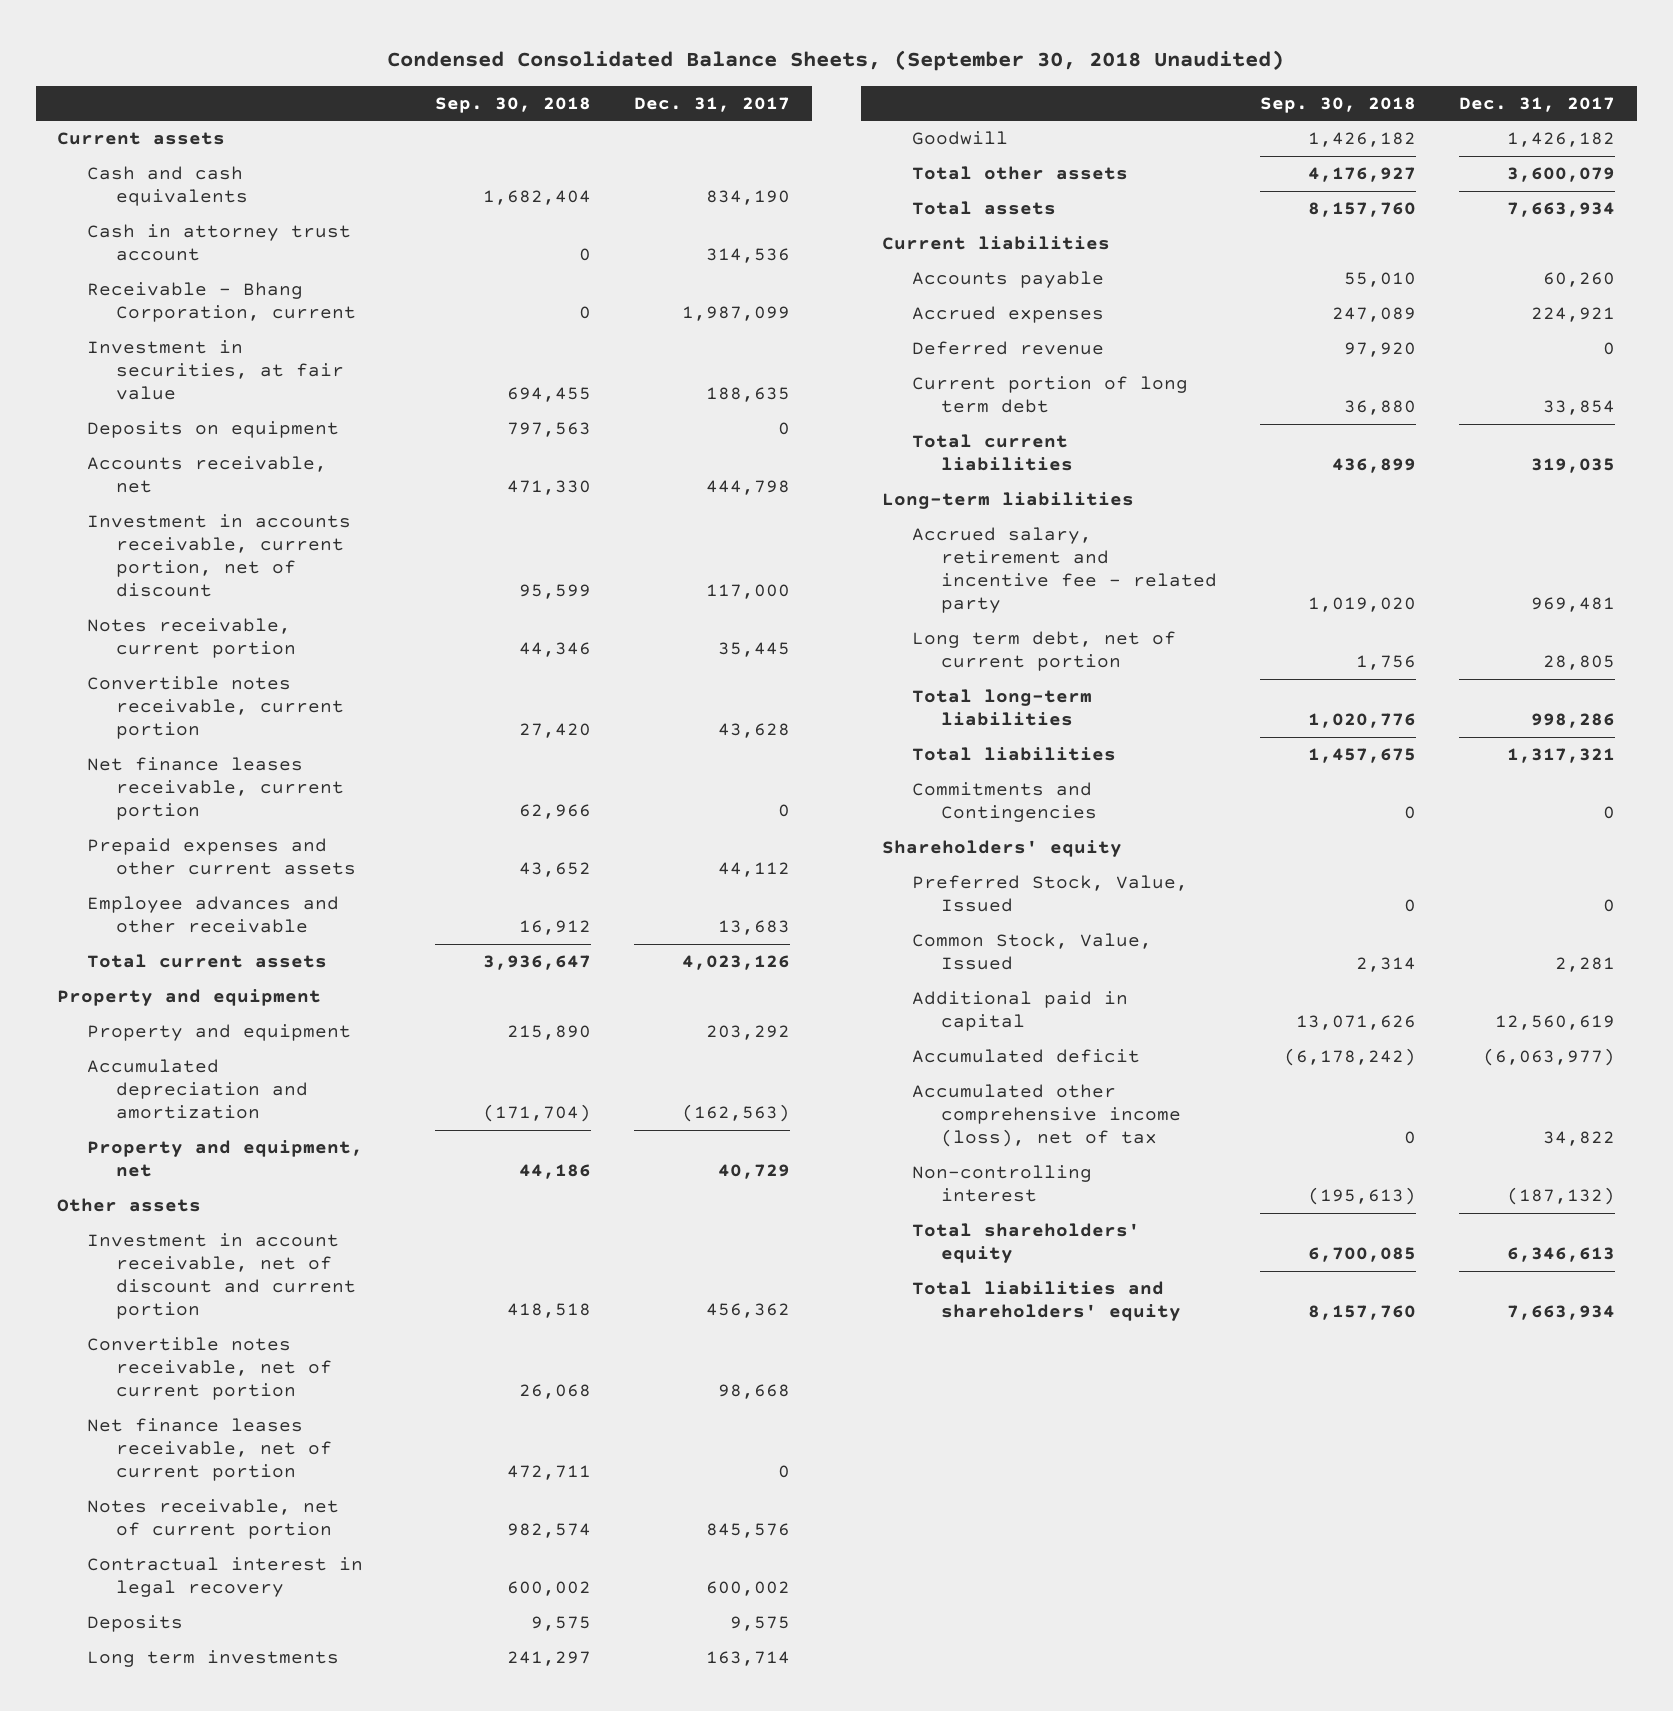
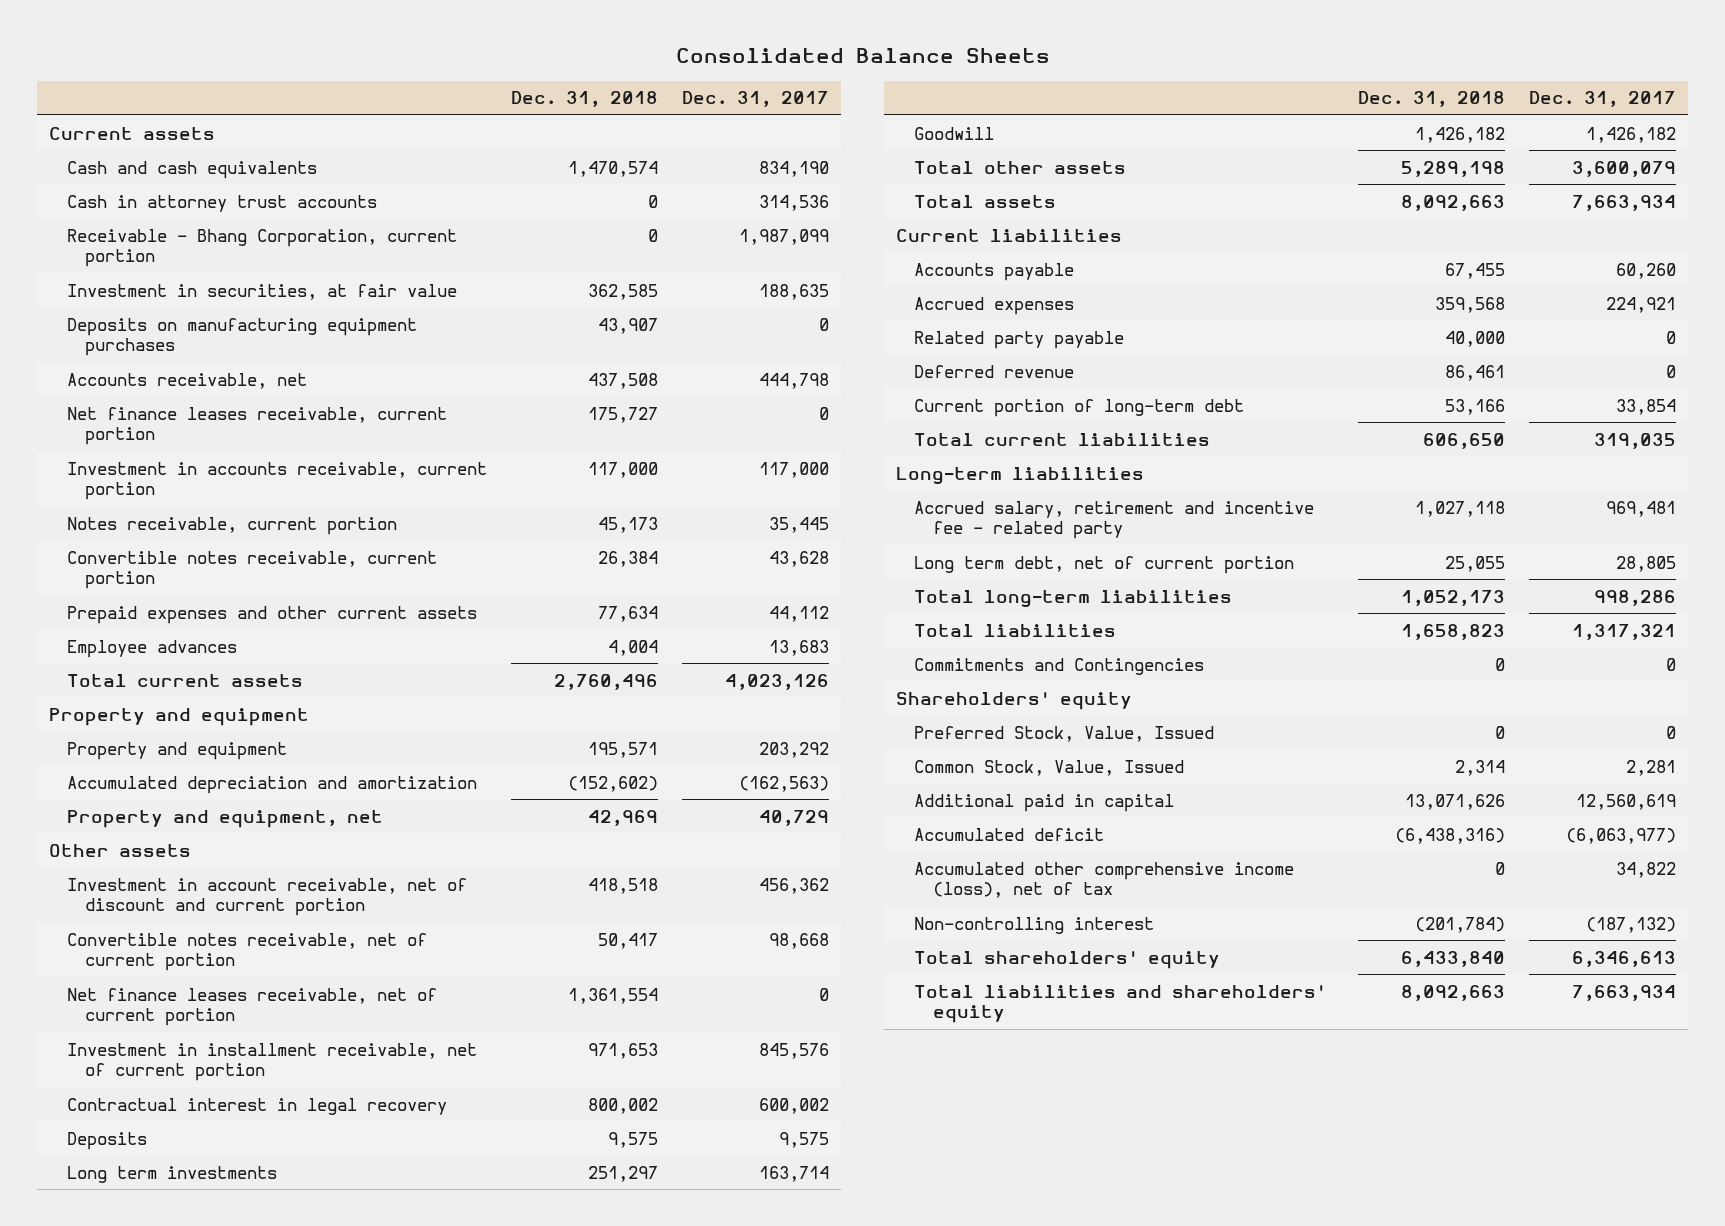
[387,50,1285,72] Condensed Consolidated Balance Sheets, (September 30, 2018 Unaudited) -> [675,48,1050,64] Consolidated Balance Sheets
[435,96,592,113] Sep. 30, 2018 -> none
none -> [511,91,659,108] Dec. 31, 2018
[86,224,351,262] Cash in attorney trust account -> [67,194,378,212] Cash in attorney trust accounts
[86,282,357,323] Receivable - Bhang Corporation, current -> [67,228,458,268] Receivable - Bhang Corporation, current portion
[86,421,339,439] Deposits on equipment -> [67,317,418,357] Deposits on manufacturing equipment purchases
[86,757,345,821] Net finance leases receivable, current portion -> [67,406,448,446] Net finance leases receivable, current portion
[86,514,351,598] Investment in accounts receivable, current portion, net of discount -> [67,461,488,501] Investment in accounts receivable, current portion
[86,896,339,934] Employee advances and other receivable -> [67,639,238,658] Employee advances
[86,1499,339,1540] Notes receivable, net of current portion -> [67,1042,478,1082] Investment in installment receivable, net of current portion
none -> [914,330,1125,349] Related party payable
[911,376,1188,414] Current portion of long term debt -> [914,398,1245,417] Current portion of long-term debt

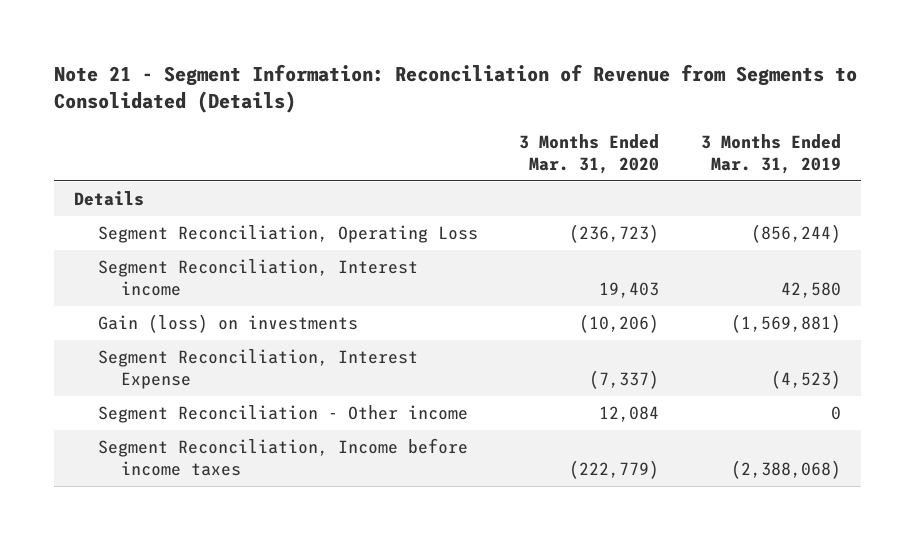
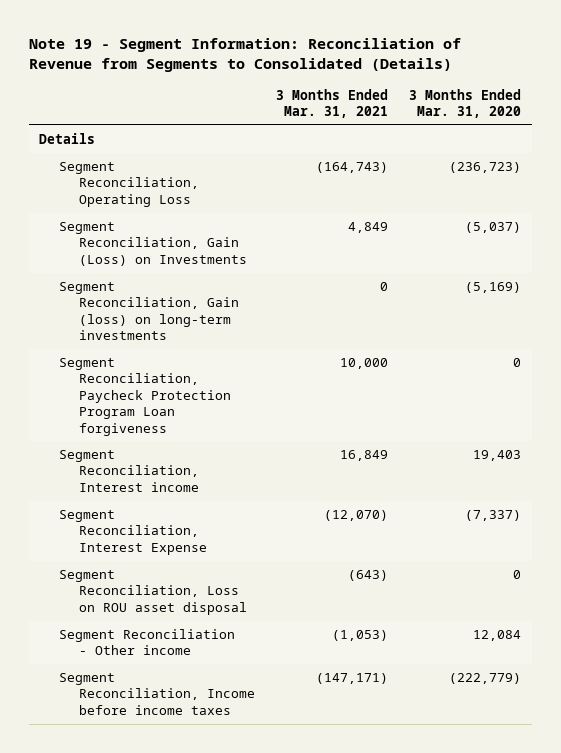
[53,63,857,113] Note 21 - Segment Information: Reconciliation of Revenue from Segments to Consolidated (Details) -> [28,37,461,72] Note 19 - Segment Information: Reconciliation of Revenue from Segments to Consolidated (Details)
[700,134,841,174] 3 Months Ended Mar. 31, 2019 -> none
none -> [276,88,389,119] 3 Months Ended Mar. 31, 2021
none -> [59,221,248,266] Segment Reconciliation, Gain (Loss) on Investments
none -> [59,281,240,341] Segment Reconciliation, Gain (loss) on long-term investments
none -> [59,357,232,436] Segment Reconciliation, Paycheck Protection Program Loan forgiveness
[97,313,358,333] Gain (loss) on investments -> none
none -> [59,569,248,615] Segment Reconciliation, Loss on ROU asset disposal

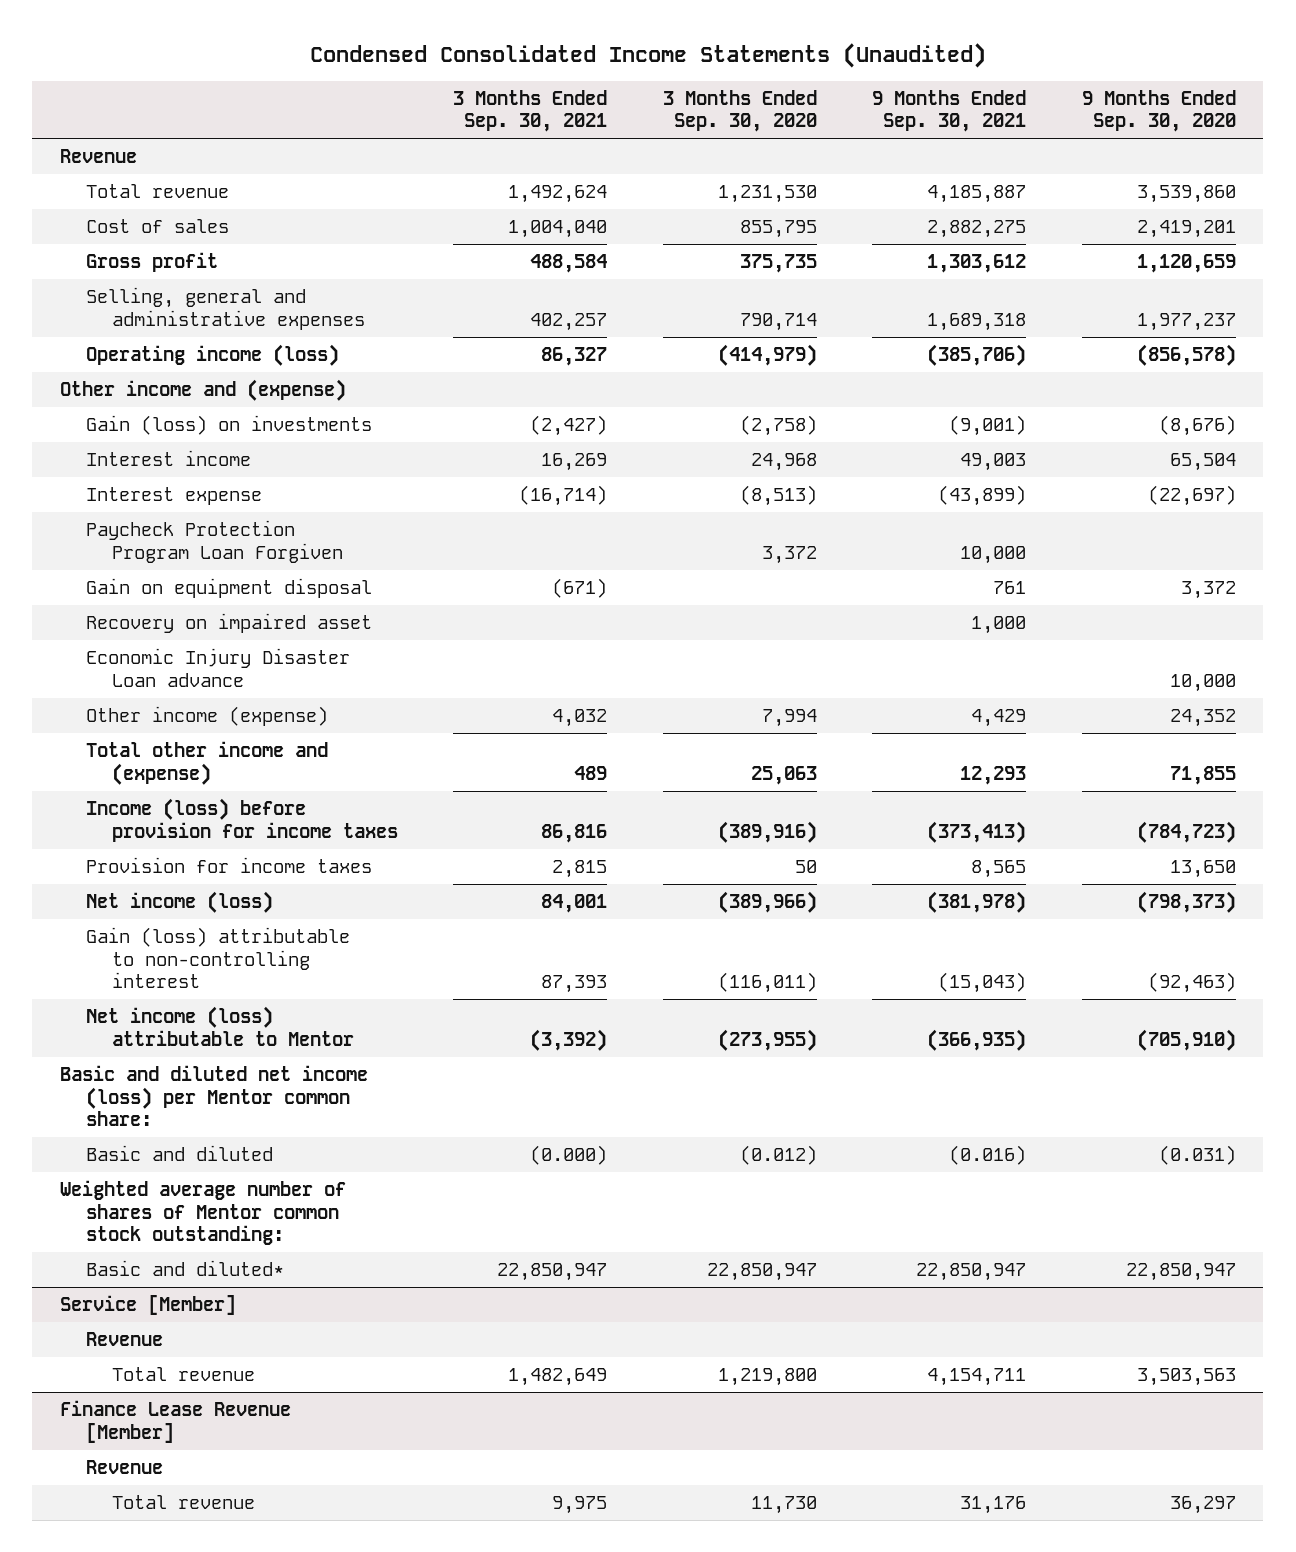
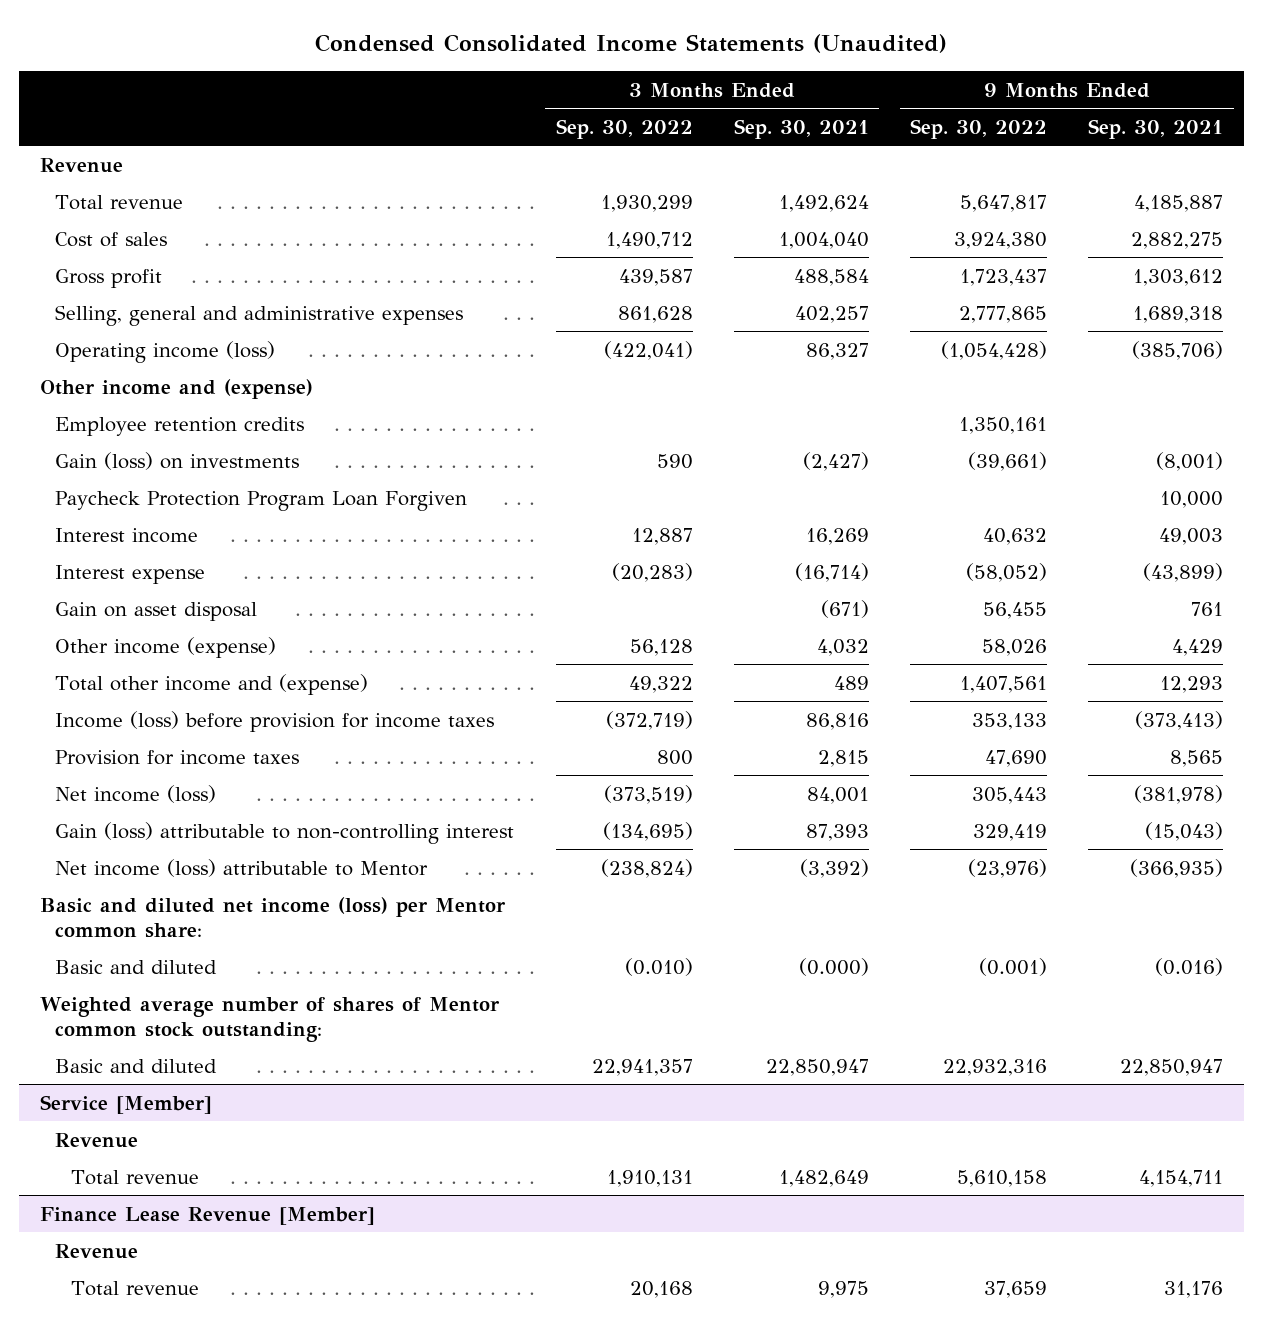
[662,89,817,133] 3 Months Ended Sep. 30, 2020 -> none
[1081,89,1236,133] 9 Months Ended Sep. 30, 2020 -> none
none -> [555,118,693,139] Sep. 30, 2022
none -> [910,118,1048,139] Sep. 30, 2022
none -> [55,416,305,436] Employee retention credits
[949,415,1027,437] (9,001) -> [1156,451,1224,471] (8,001)
[85,520,343,563] Paycheck Protection Program Loan Forgiven -> [55,490,468,511] Paycheck Protection Program Loan Forgiven
[85,613,372,634] Recovery on impaired asset -> none
[85,648,350,687] Economic Injury Disaster Loan advance -> none
[85,578,372,599] Gain on equipment disposal -> [55,601,258,621] Gain on asset disposal
[85,1260,284,1277] Basic and diluted* -> [55,1058,218,1073] Basic and diluted

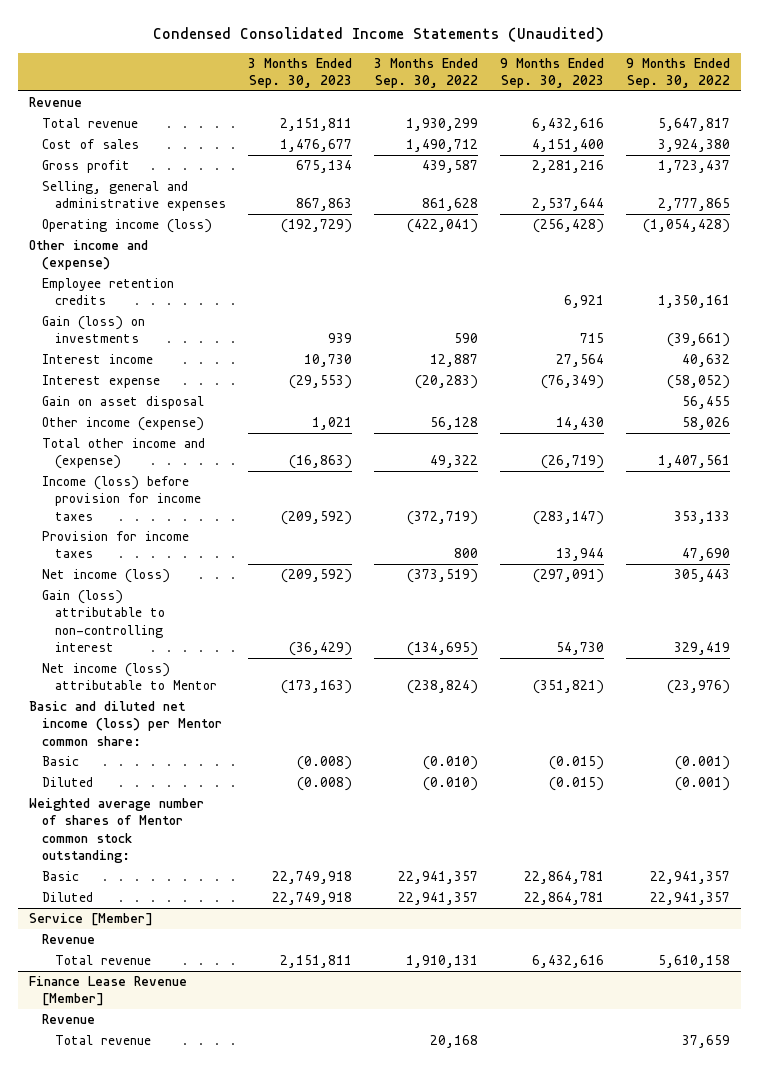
[733,118,869,139] Sep. 30, 2021 -> none
[1088,118,1224,139] Sep. 30, 2021 -> none
none -> [248,57,353,89] 3 Months Ended Sep. 30, 2023
none -> [499,57,604,89] 9 Months Ended Sep. 30, 2023
[55,490,468,511] Paycheck Protection Program Loan Forgiven -> none
[55,959,218,974] Basic and diluted -> [42,755,80,766] Basic
none -> [42,776,94,787] Diluted
[55,1058,218,1073] Basic and diluted -> [42,870,80,881] Basic
[943,1058,1048,1076] 22,932,316 -> [649,870,730,884] 22,941,357
none -> [42,891,94,902] Diluted

